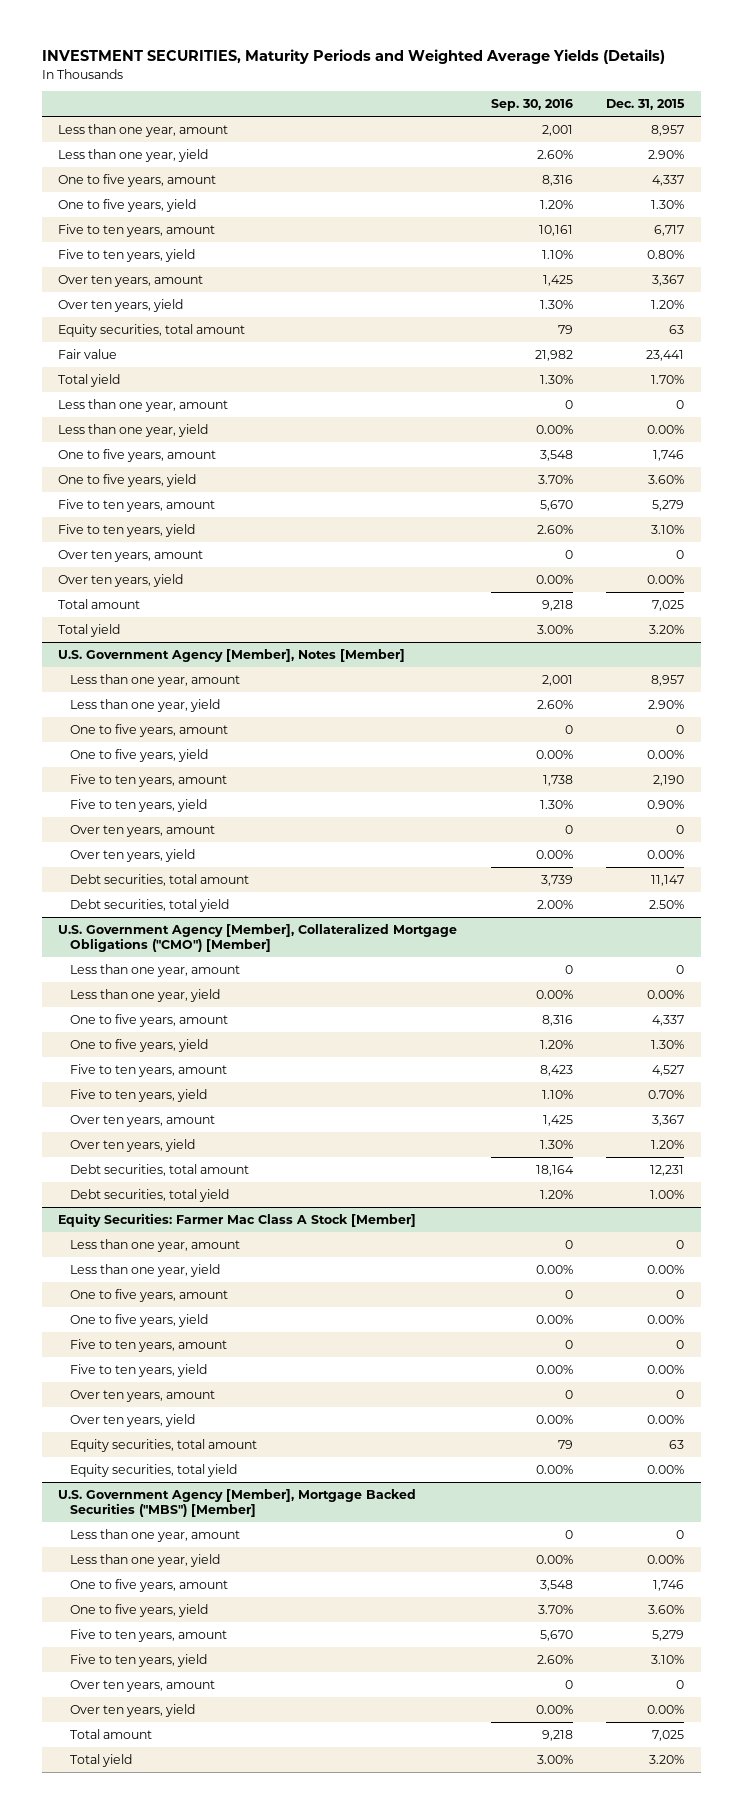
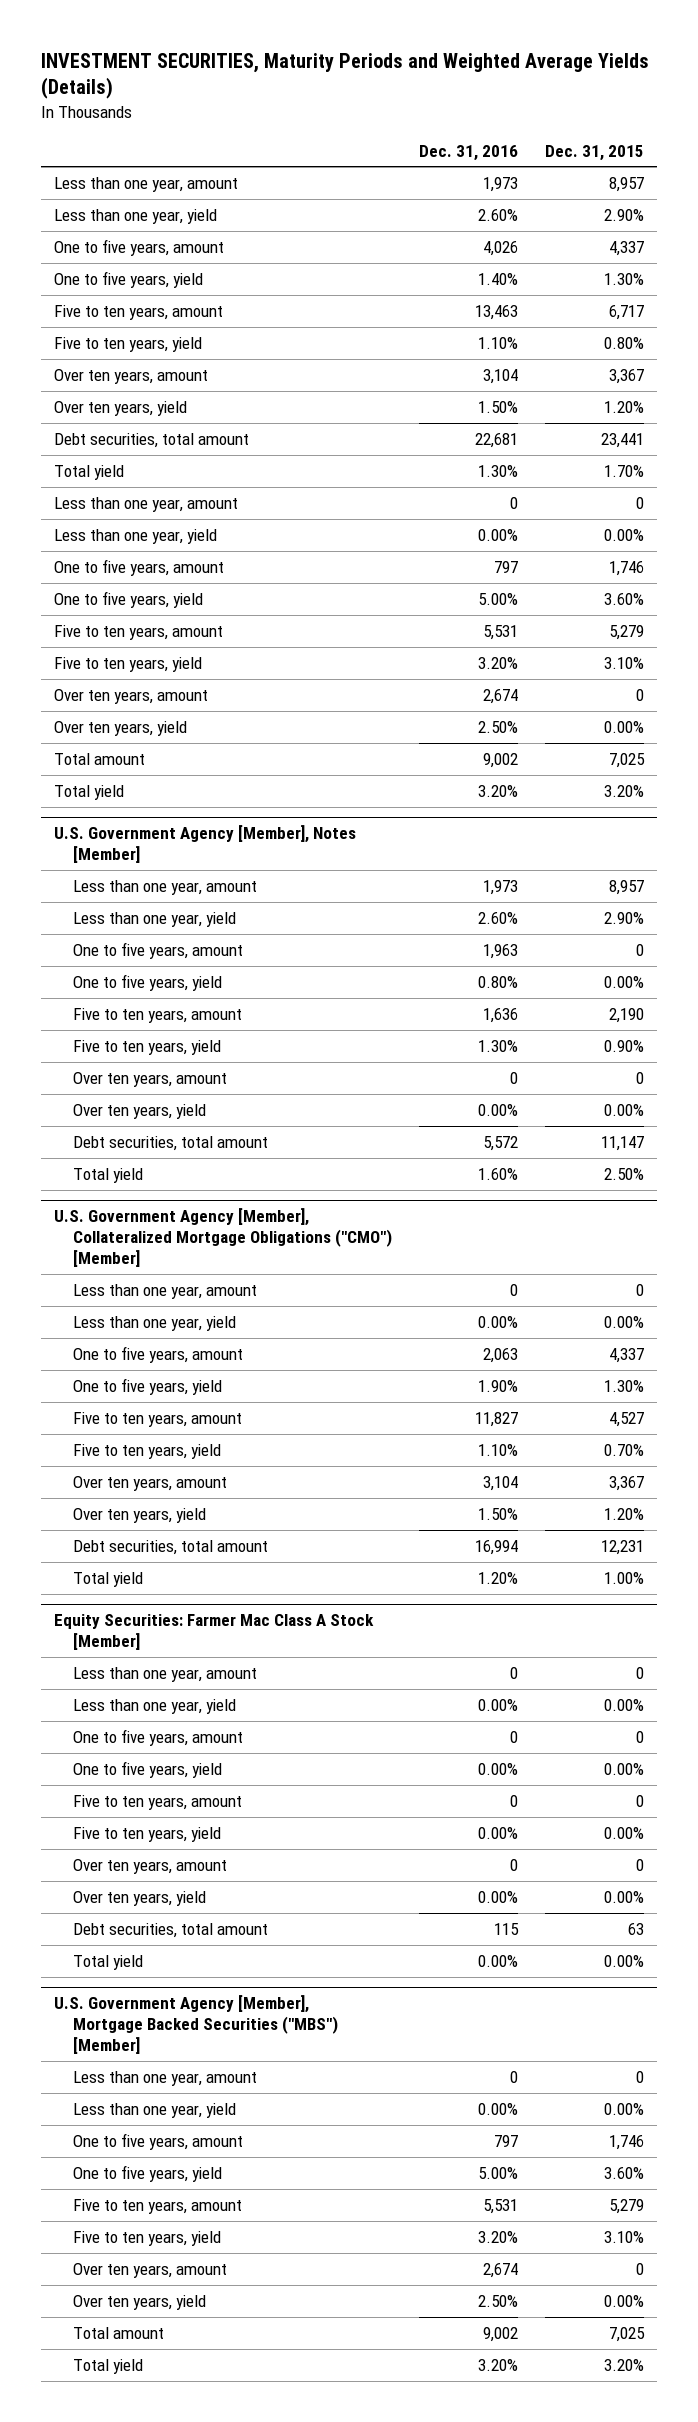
[490,99,573,112] Sep. 30, 2016 -> none
none -> [418,144,518,161] Dec. 31, 2016
[58,323,246,337] Equity securities, total amount -> none
[58,348,118,359] Fair value -> [54,432,250,448] Debt securities, total amount
[69,898,229,912] Debt securities, total yield -> [72,1167,143,1183] Total yield
[69,1188,229,1202] Debt securities, total yield -> [72,1571,143,1587] Total yield
[69,1438,257,1452] Equity securities, total amount -> [72,1922,268,1938] Debt securities, total amount
[69,1463,237,1477] Equity securities, total yield -> [72,1954,143,1970] Total yield

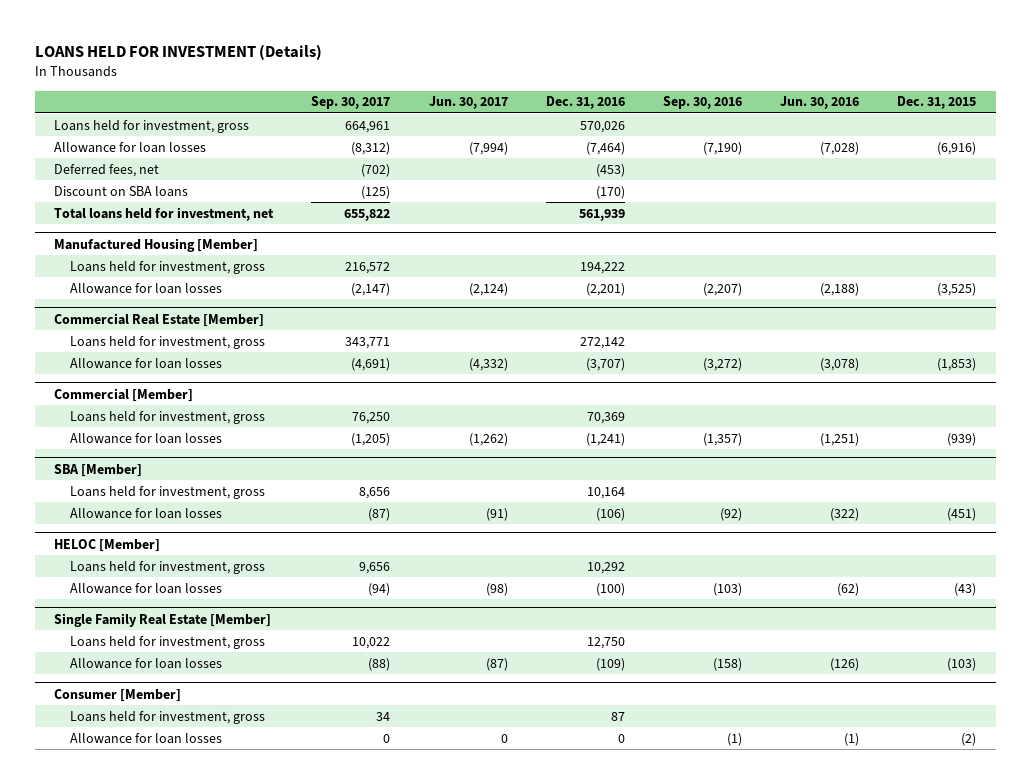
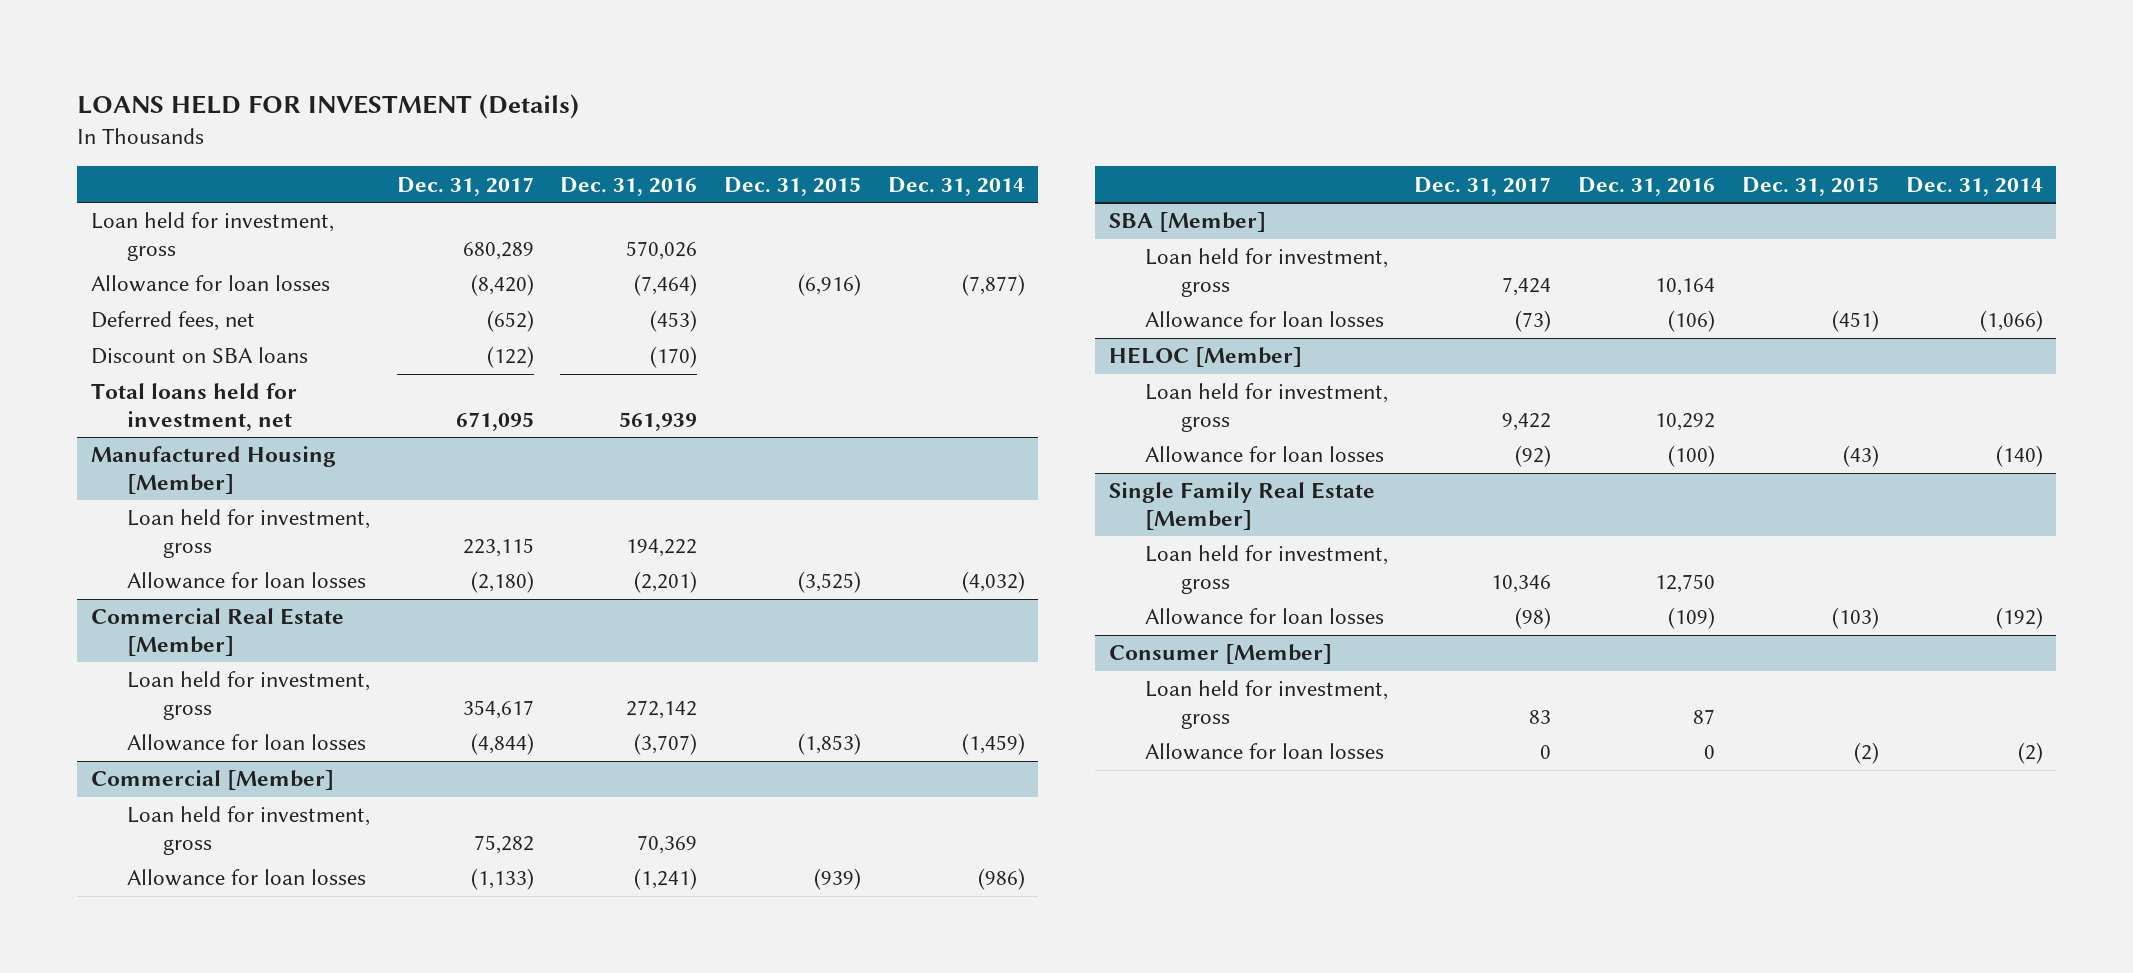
[311,96,391,110] Sep. 30, 2017 -> none
[428,96,508,110] Jun. 30, 2017 -> none
[663,96,743,110] Sep. 30, 2016 -> none
[780,96,860,110] Jun. 30, 2016 -> none
none -> [396,176,534,196] Dec. 31, 2017
none -> [887,176,1025,196] Dec. 31, 2014
[54,119,250,133] Loans held for investment, gross -> [90,212,334,262] Loan held for investment, gross
[69,260,265,274] Loans held for investment, gross -> [126,509,370,559] Loan held for investment, gross
[69,335,265,349] Loans held for investment, gross -> [126,671,370,721] Loan held for investment, gross
[69,410,265,424] Loans held for investment, gross -> [126,806,370,856] Loan held for investment, gross
[69,485,265,499] Loans held for investment, gross -> [1144,248,1388,298] Loan held for investment, gross
[69,560,265,574] Loans held for investment, gross -> [1144,383,1388,433] Loan held for investment, gross
[69,635,265,649] Loans held for investment, gross -> [1144,545,1388,595] Loan held for investment, gross
[69,710,265,724] Loans held for investment, gross -> [1144,680,1388,730] Loan held for investment, gross

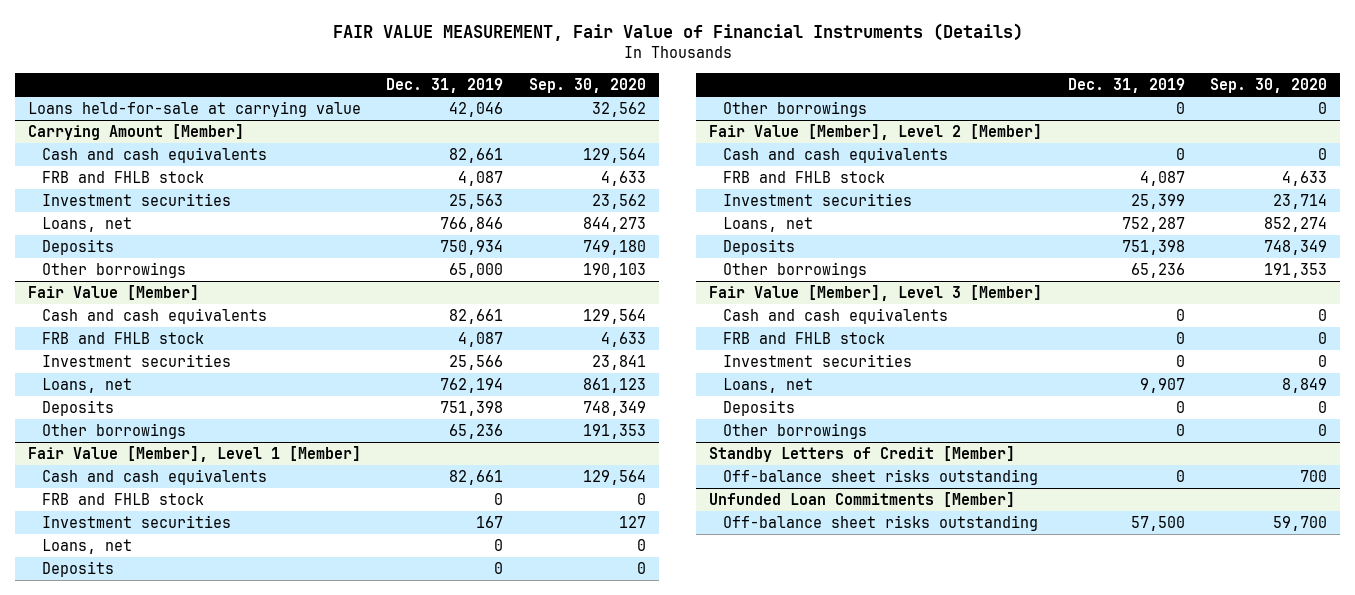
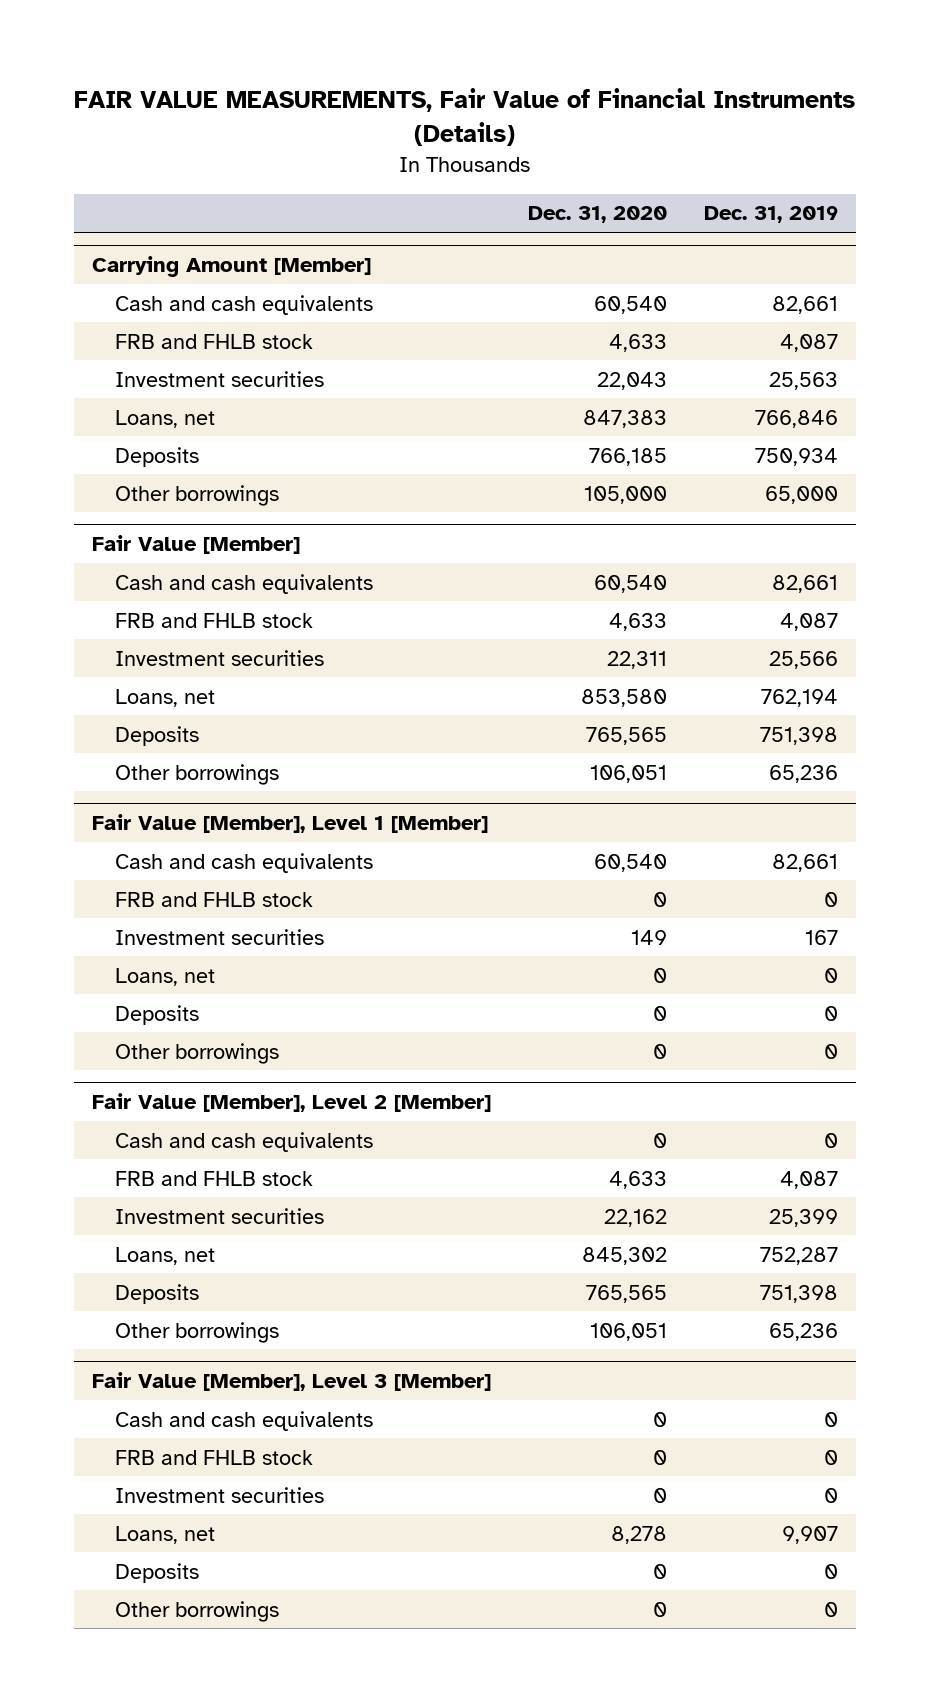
[332,23,1023,42] FAIR VALUE MEASUREMENT, Fair Value of Financial Instruments (Details) -> [74,88,856,147] FAIR VALUE MEASUREMENTS, Fair Value of Financial Instruments (Details)
[529,78,647,94] Sep. 30, 2020 -> none
none -> [528,206,668,224] Dec. 31, 2020
[27,101,361,118] Loans held-for-sale at carrying value -> none
[709,446,1016,463] Standby Letters of Credit [Member] -> none
[723,469,1039,486] Off-balance sheet risks outstanding -> none
[709,492,1016,508] Unfunded Loan Commitments [Member] -> none
[723,515,1039,532] Off-balance sheet risks outstanding -> none

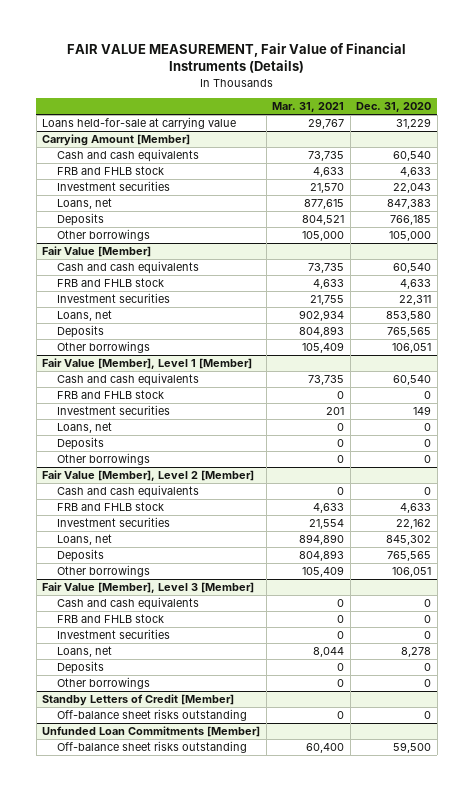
[74,88,856,147] FAIR VALUE MEASUREMENTS, Fair Value of Financial Instruments (Details) -> [66,42,406,74] FAIR VALUE MEASUREMENT, Fair Value of Financial Instruments (Details)
[703,206,838,224] Dec. 31, 2019 -> none
none -> [272,102,345,113] Mar. 31, 2021
none -> [42,117,237,130] Loans held-for-sale at carrying value
none -> [42,694,235,707] Standby Letters of Credit [Member]
none -> [57,709,248,722] Off-balance sheet risks outstanding
none -> [42,726,261,738] Unfunded Loan Commitments [Member]
none -> [57,741,248,754] Off-balance sheet risks outstanding

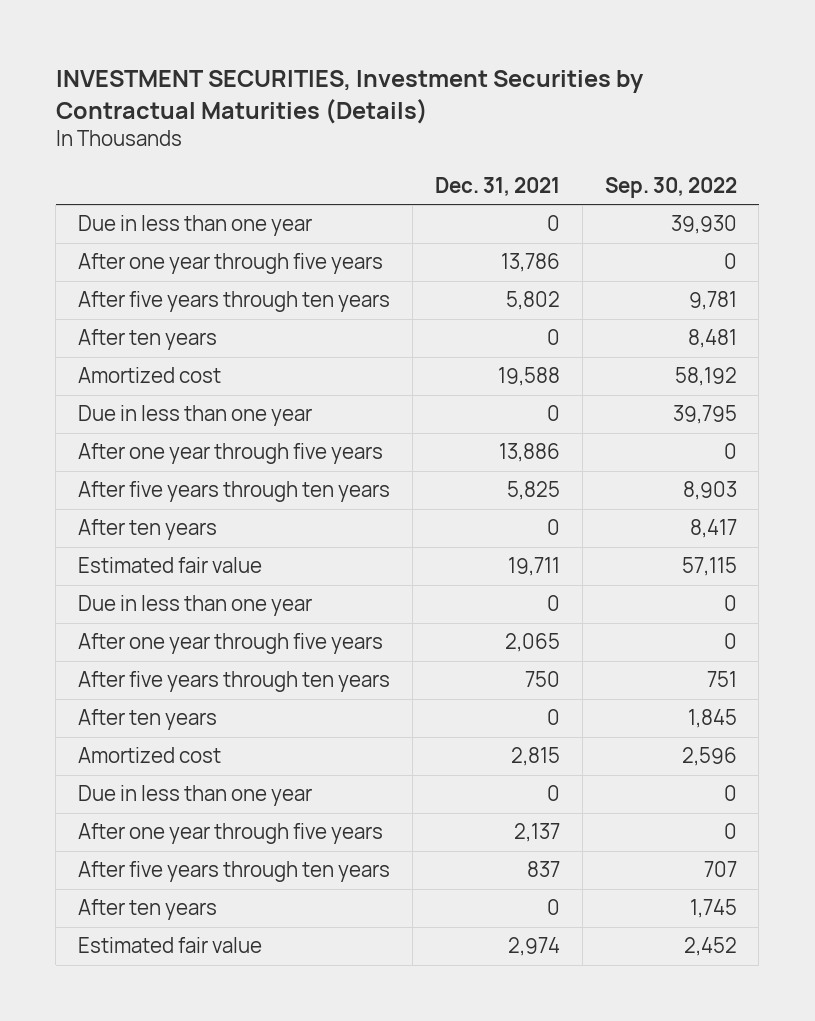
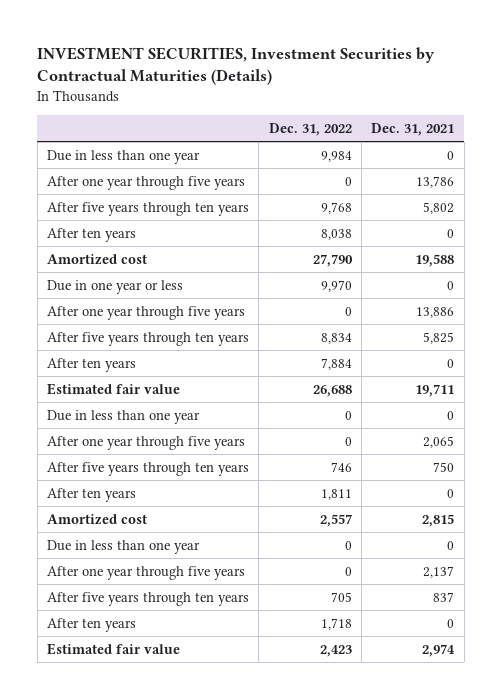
[604,176,737,198] Sep. 30, 2022 -> none
none -> [268,122,352,136] Dec. 31, 2022
[78,405,313,427] Due in less than one year -> [46,279,183,294] Due in one year or less

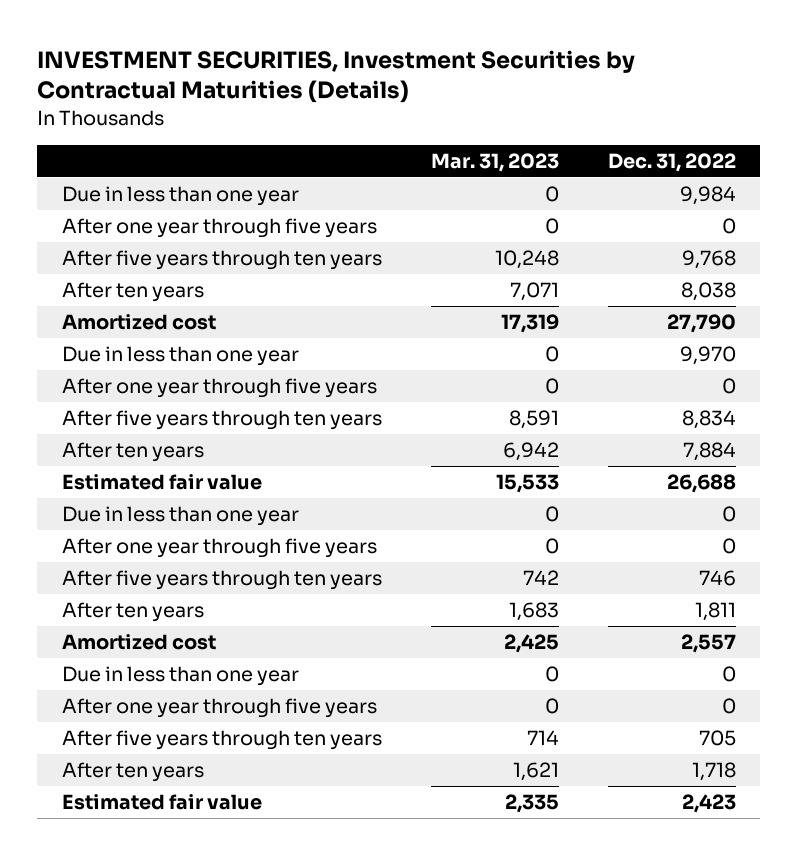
[371,122,455,136] Dec. 31, 2021 -> none
none -> [430,152,559,172] Mar. 31, 2023
[46,279,183,294] Due in one year or less -> [61,346,299,367] Due in less than one year

